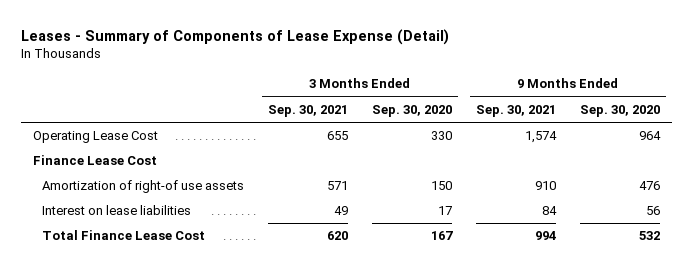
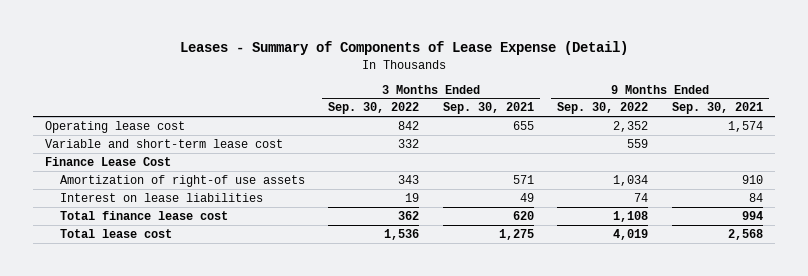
[371,104,452,117] Sep. 30, 2020 -> none
[579,104,660,117] Sep. 30, 2020 -> none
none -> [328,102,420,115] Sep. 30, 2022
none -> [557,102,649,115] Sep. 30, 2022
[33,131,159,144] Operating Lease Cost -> [45,120,186,133] Operating lease cost
none -> [45,138,284,148] Variable and short-term lease cost
[42,230,206,241] Total Finance Lease Cost -> [59,210,228,220] Total finance lease cost
none -> [59,228,172,238] Total lease cost

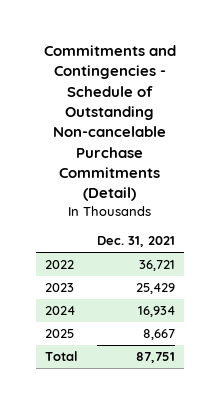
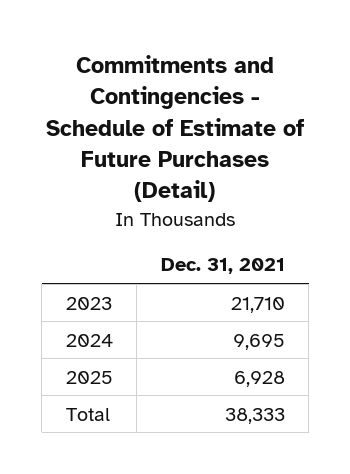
[44,45,177,202] Commitments and Contingencies - Schedule of Outstanding Non-cancelable Purchase Commitments (Detail) -> [46,55,305,203] Commitments and Contingencies - Schedule of Estimate of Future Purchases (Detail)
[45,260,75,270] 2022 -> none
[136,283,176,295] 25,429 -> [230,296,285,313] 21,710
[138,306,176,318] 16,934 -> [232,333,285,350] 9,695
[143,329,176,341] 8,667 -> [233,370,285,387] 6,928
[136,352,176,364] 87,751 -> [224,407,285,424] 38,333

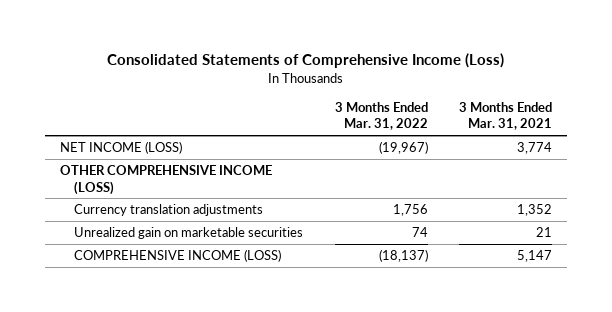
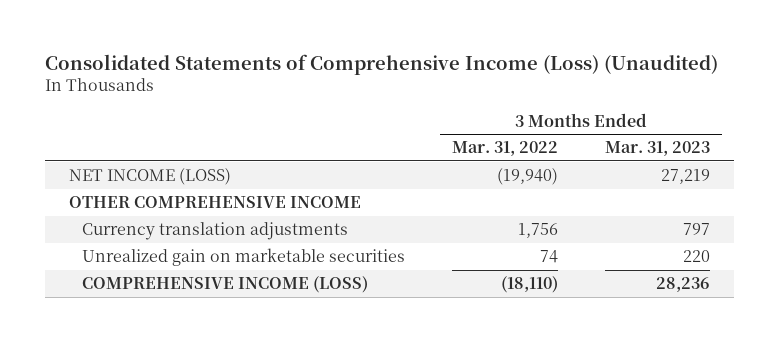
[107,53,505,69] Consolidated Statements of Comprehensive Income (Loss) -> [44,53,718,75] Consolidated Statements of Comprehensive Income (Loss) (Unaudited)
[458,101,552,131] 3 Months Ended Mar. 31, 2021 -> none
none -> [605,141,711,157] Mar. 31, 2023
[378,141,428,155] (19,967) -> [497,168,559,186] (19,940)
[60,165,273,195] OTHER COMPREHENSIVE INCOME (LOSS) -> [68,196,361,209] OTHER COMPREHENSIVE INCOME
[378,249,428,263] (18,137) -> [501,276,559,294] (18,110)

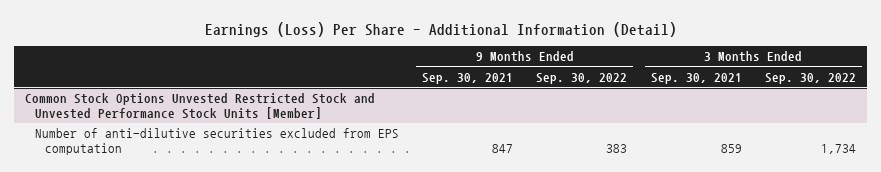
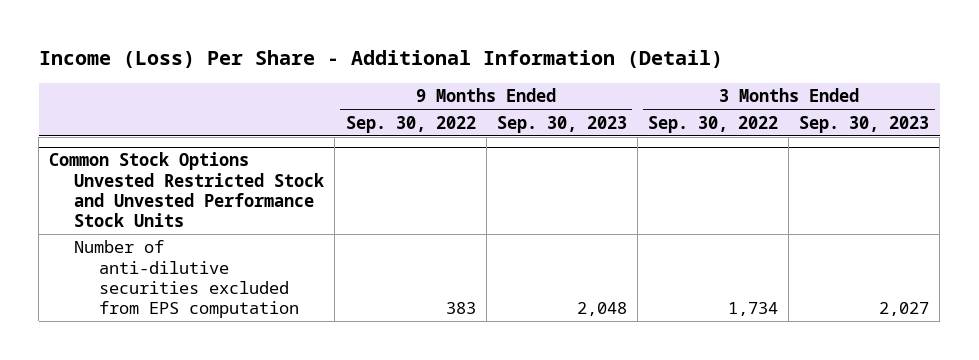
[204,21,677,37] Earnings (Loss) Per Share - Additional Information (Detail) -> [38,50,723,69] Income (Loss) Per Share - Additional Information (Detail)
[422,72,514,84] Sep. 30, 2021 -> none
[650,72,742,84] Sep. 30, 2021 -> none
none -> [496,115,627,133] Sep. 30, 2023
none -> [799,115,930,133] Sep. 30, 2023
[25,93,376,120] Common Stock Options Unvested Restricted Stock and Unvested Performance Stock Units [Member] -> [49,152,325,227] Common Stock Options Unvested Restricted Stock and Unvested Performance Stock Units

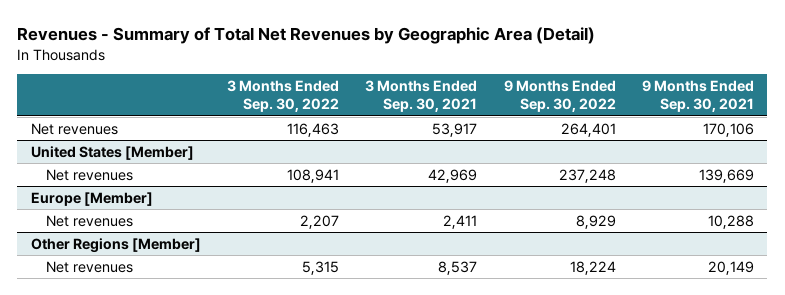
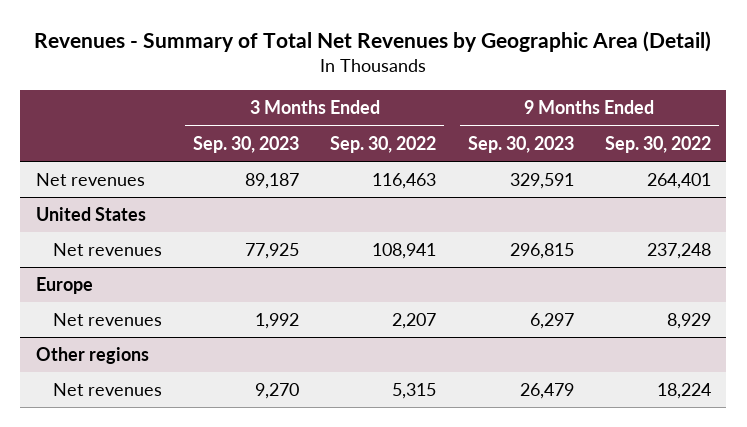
[365,80,478,113] 3 Months Ended Sep. 30, 2021 -> none
[642,80,755,113] 9 Months Ended Sep. 30, 2021 -> none
none -> [193,135,300,153] Sep. 30, 2023
none -> [467,135,574,153] Sep. 30, 2023
[30,145,194,160] United States [Member] -> [35,207,146,222] United States
[30,191,153,206] Europe [Member] -> [35,277,93,295] Europe
[30,237,201,253] Other Regions [Member] -> [35,347,149,365] Other regions

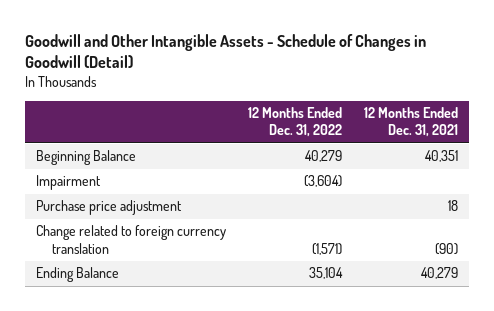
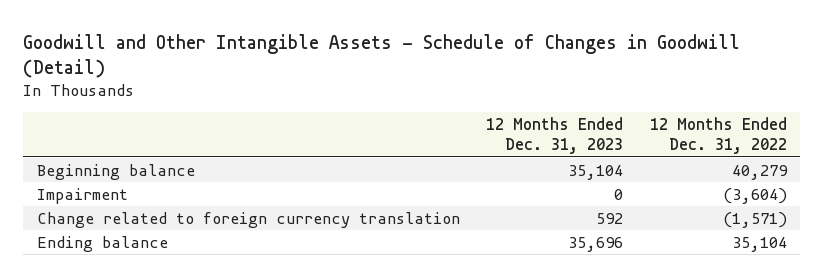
[363,107,458,138] 12 Months Ended Dec. 31, 2021 -> none
none -> [486,116,624,155] 12 Months Ended Dec. 31, 2023
[36,150,137,166] Beginning Balance -> [36,163,195,180] Beginning balance
[36,200,183,216] Purchase price adjustment -> none
[36,267,120,283] Ending Balance -> [36,235,168,252] Ending balance

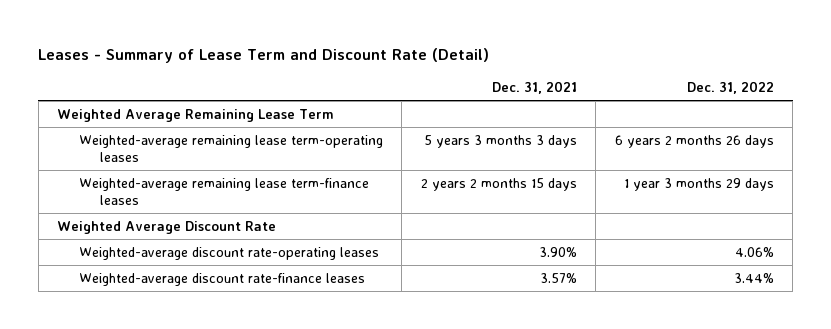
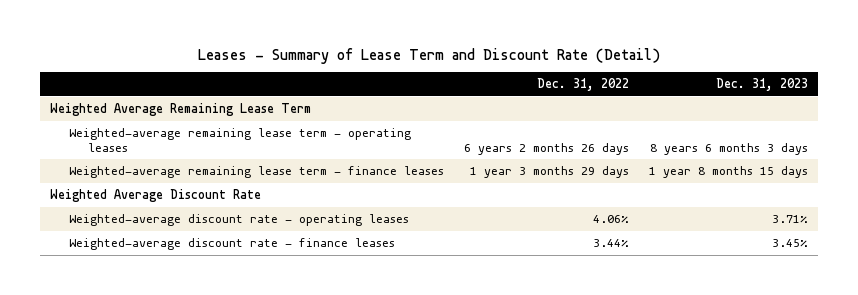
[491,80,577,94] Dec. 31, 2021 -> none
none -> [716,78,809,92] Dec. 31, 2023
[78,134,383,162] Weighted-average remaining lease term-operating leases -> [69,128,412,152] Weighted-average remaining lease term - operating leases
[78,177,369,205] Weighted-average remaining lease term-finance leases -> [69,166,445,179] Weighted-average remaining lease term - finance leases
[78,246,379,260] Weighted-average discount rate-operating leases -> [69,214,410,227] Weighted-average discount rate - operating leases
[78,272,365,286] Weighted-average discount rate-finance leases -> [69,238,396,251] Weighted-average discount rate - finance leases

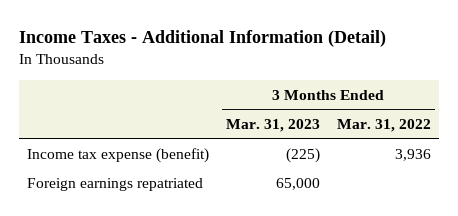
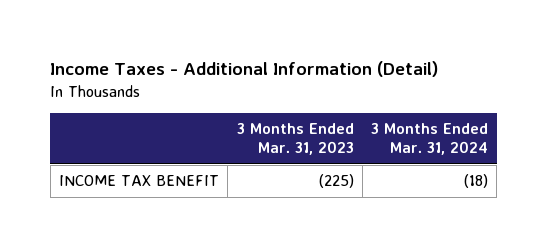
[336,118,431,132] Mar. 31, 2022 -> none
none -> [371,123,489,156] 3 Months Ended Mar. 31, 2024
[27,177,204,191] Foreign earnings repatriated -> none
[27,147,210,163] Income tax expense (benefit) -> [59,175,220,187] INCOME TAX BENEFIT

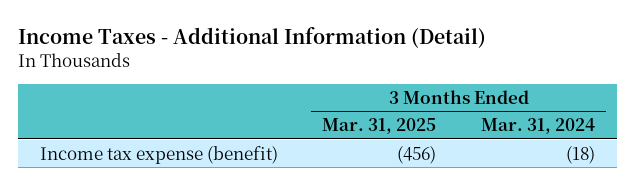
[236,123,354,156] 3 Months Ended Mar. 31, 2023 -> none
none -> [322,118,437,135] Mar. 31, 2025
[59,175,220,187] INCOME TAX BENEFIT -> [40,145,279,164] Income tax expense (benefit)

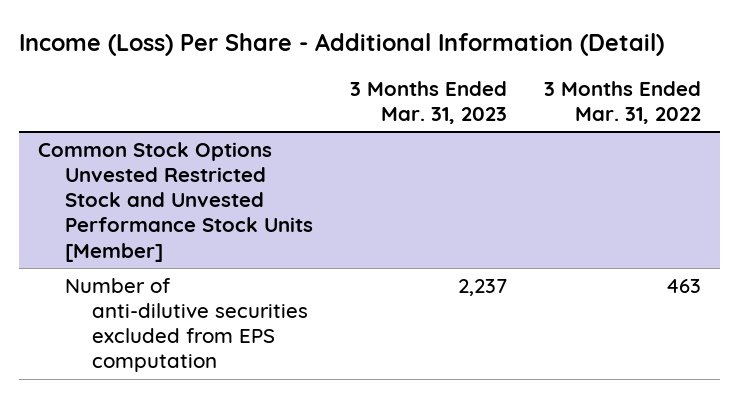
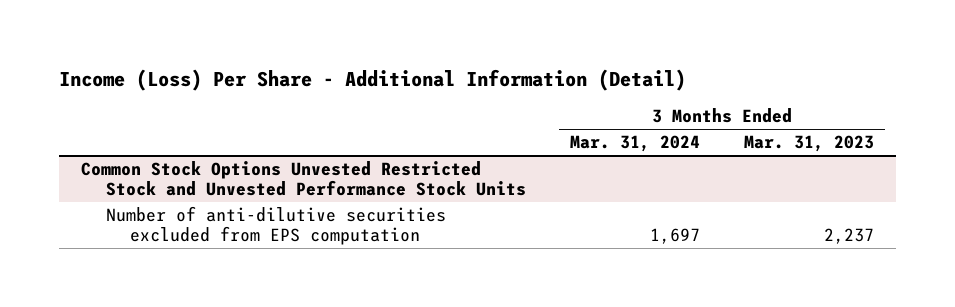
[544,80,702,125] 3 Months Ended Mar. 31, 2022 -> none
none -> [570,135,701,153] Mar. 31, 2024
[38,141,313,262] Common Stock Options Unvested Restricted Stock and Unvested Performance Stock Units [Member] -> [81,161,526,197] Common Stock Options Unvested Restricted Stock and Unvested Performance Stock Units

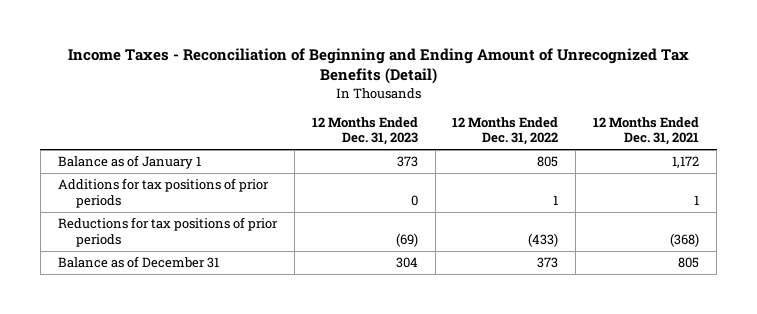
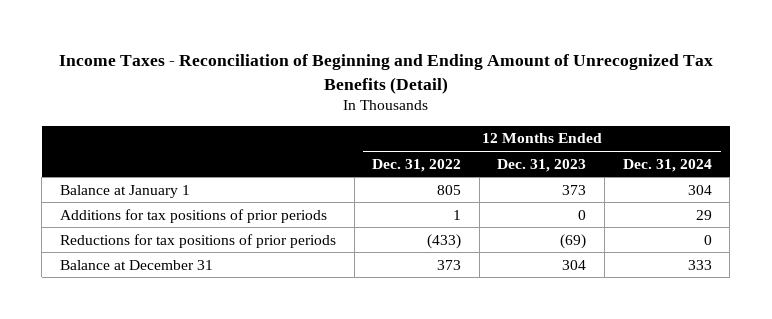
[593,116,700,146] 12 Months Ended Dec. 31, 2021 -> none
none -> [622,158,712,172] Dec. 31, 2024
[57,155,201,170] Balance as of January 1 -> [59,184,190,198] Balance at January 1
[57,256,219,269] Balance as of December 31 -> [59,259,213,270] Balance at December 31

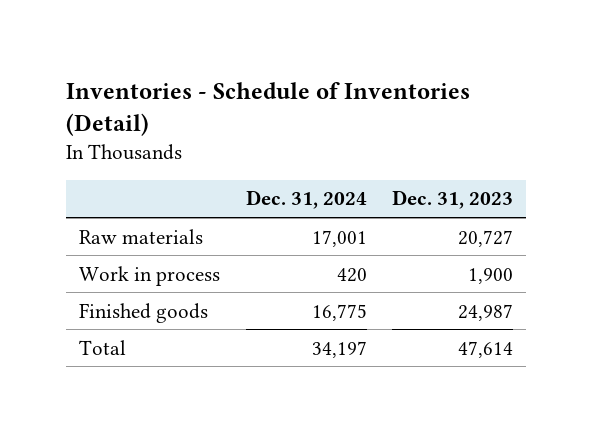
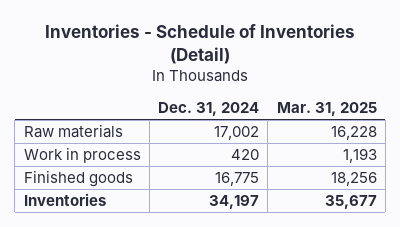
[392,190,514,210] Dec. 31, 2023 -> none
none -> [276,101,377,116] Mar. 31, 2025
[311,229,367,247] 17,001 -> [214,125,260,140] 17,002
[79,339,127,355] Total -> [23,192,106,206] Inventories

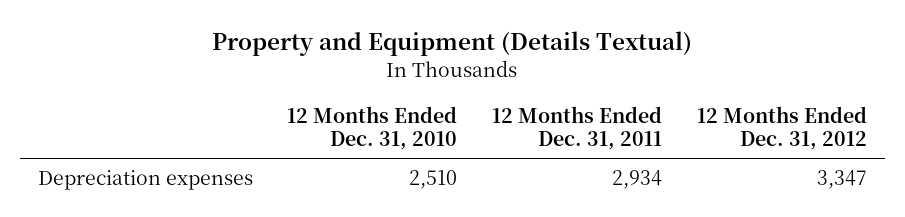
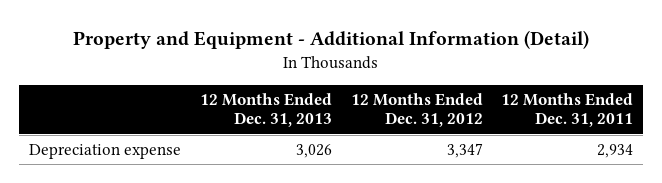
[212,31,693,57] Property and Equipment (Details Textual) -> [73,30,590,50] Property and Equipment - Additional Information (Detail)
[287,105,458,151] 12 Months Ended Dec. 31, 2010 -> none
none -> [199,93,332,128] 12 Months Ended Dec. 31, 2013
[37,170,253,191] Depreciation expenses -> [28,144,181,160] Depreciation expense

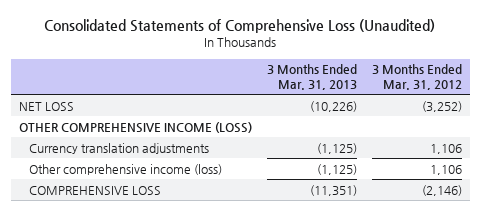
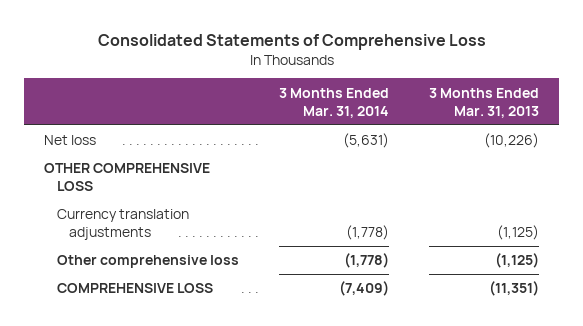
[44,19,436,34] Consolidated Statements of Comprehensive Loss (Unaudited) -> [97,33,486,50] Consolidated Statements of Comprehensive Loss
[372,64,463,90] 3 Months Ended Mar. 31, 2012 -> none
none -> [278,87,389,118] 3 Months Ended Mar. 31, 2014
[18,101,74,111] NET LOSS -> [44,135,97,146] Net loss
[18,121,252,133] OTHER COMPREHENSIVE INCOME (LOSS) -> [44,163,211,192] OTHER COMPREHENSIVE LOSS
[29,163,223,175] Other comprehensive income (loss) -> [56,255,239,269] Other comprehensive loss

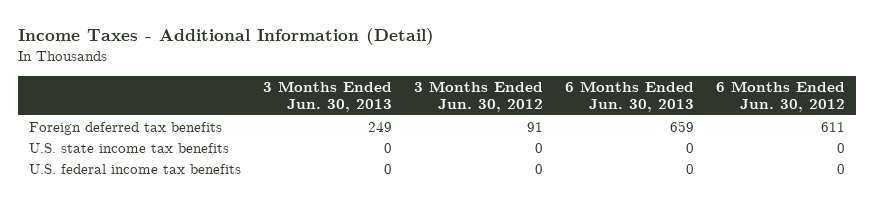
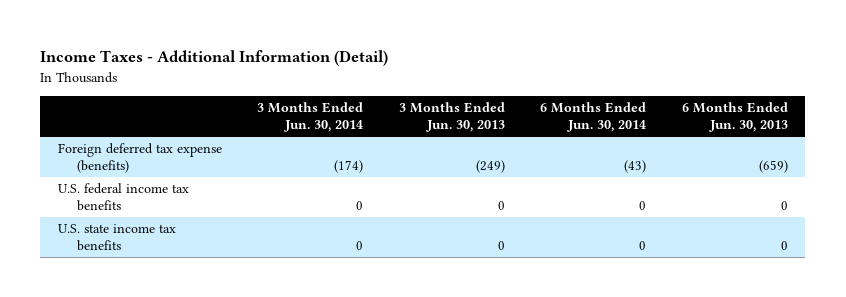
[414,80,544,113] 3 Months Ended Jun. 30, 2012 -> none
[716,80,846,113] 6 Months Ended Jun. 30, 2012 -> none
none -> [257,102,364,132] 3 Months Ended Jun. 30, 2014
none -> [540,102,647,132] 6 Months Ended Jun. 30, 2014
[29,121,223,135] Foreign deferred tax benefits -> [58,143,223,174] Foreign deferred tax expense (benefits)
[368,121,393,132] 249 -> [475,160,505,174] (249)
[670,120,695,132] 659 -> [758,160,788,174] (659)
[29,142,230,153] U.S. state income tax benefits -> [58,224,177,252] U.S. state income tax benefits

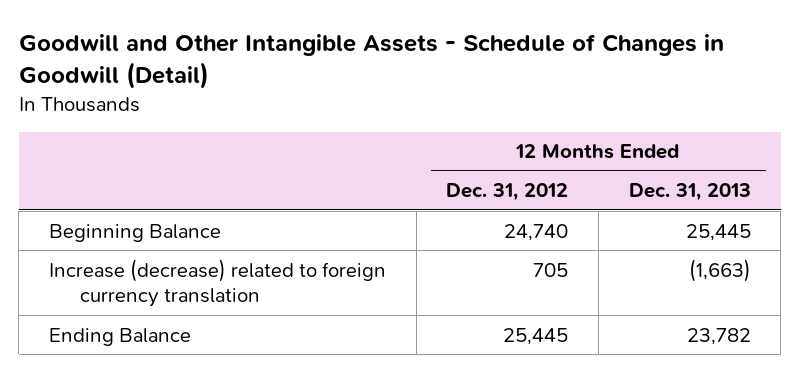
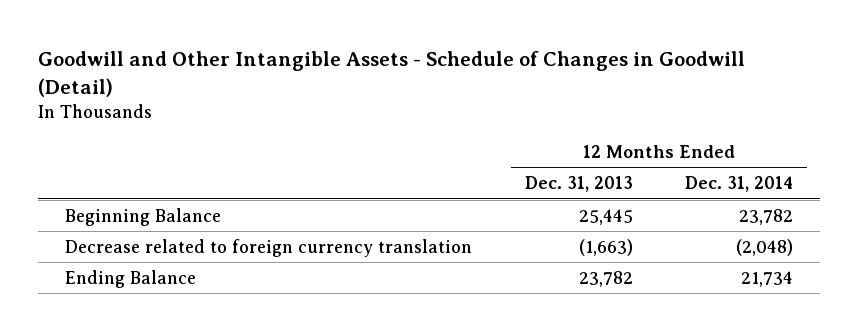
[446,183,569,202] Dec. 31, 2012 -> none
none -> [685,176,794,193] Dec. 31, 2014
[49,258,387,308] Increase (decrease) related to foreign currency translation -> [64,238,472,257] Decrease related to foreign currency translation

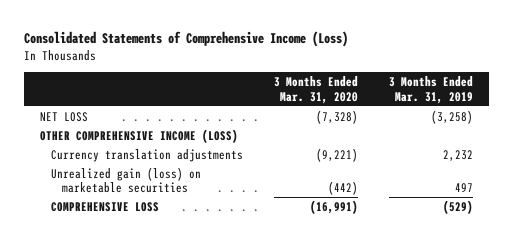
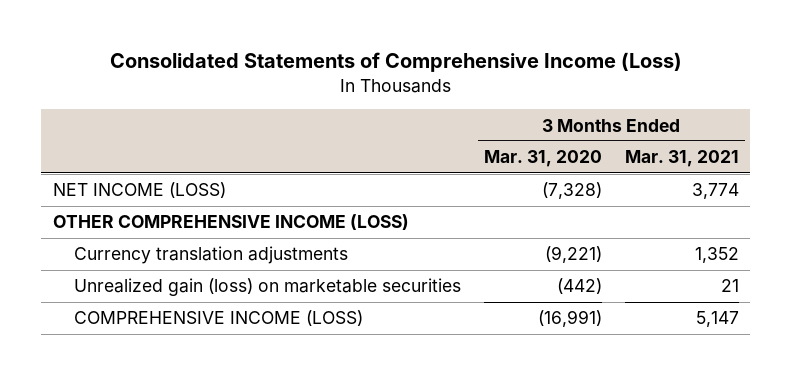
[389,75,474,104] 3 Months Ended Mar. 31, 2019 -> none
none -> [624,150,739,168] Mar. 31, 2021
[39,111,88,122] NET LOSS -> [52,182,226,199] NET INCOME (LOSS)
[51,201,160,212] COMPREHENSIVE LOSS -> [73,310,363,327] COMPREHENSIVE INCOME (LOSS)

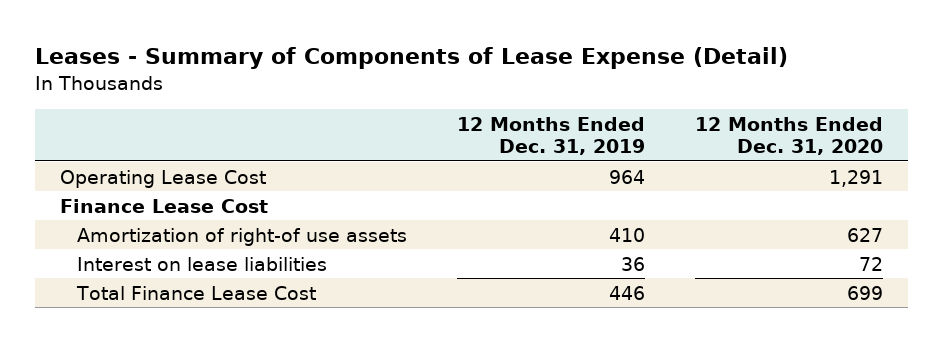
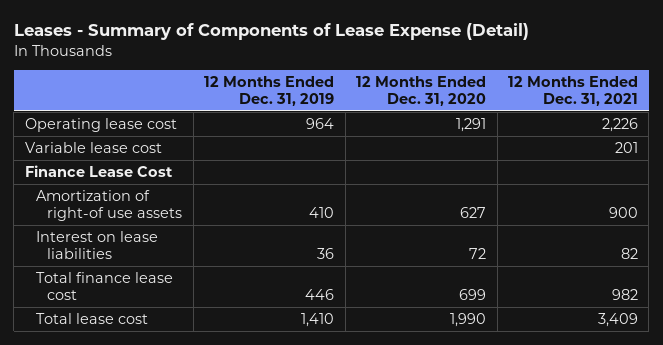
none -> [507,76,638,107] 12 Months Ended Dec. 31, 2021
[59,169,266,188] Operating Lease Cost -> [24,117,177,132] Operating lease cost
none -> [24,141,162,153] Variable lease cost
[75,285,316,300] Total Finance Lease Cost -> [36,271,174,300] Total finance lease cost
none -> [36,312,149,324] Total lease cost

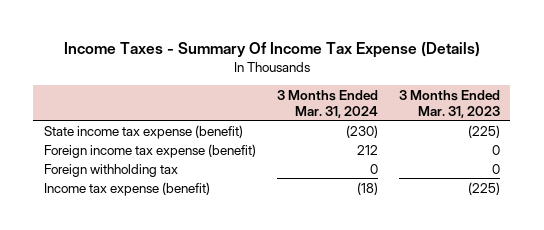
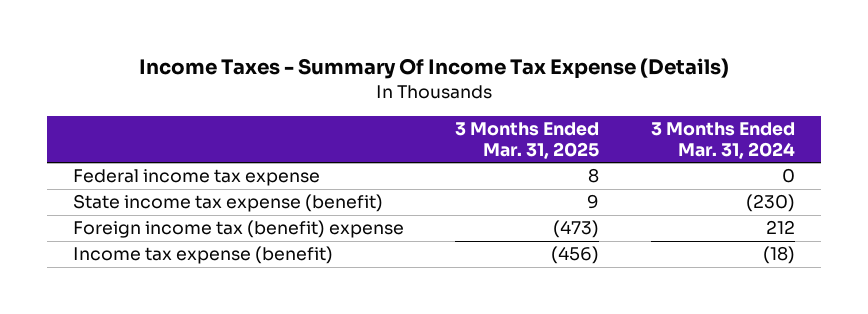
[398,89,500,118] 3 Months Ended Mar. 31, 2023 -> none
none -> [455,121,600,159] 3 Months Ended Mar. 31, 2025
none -> [72,169,320,187] Federal income tax expense
[43,163,178,177] Foreign withholding tax -> none
[43,143,256,158] Foreign income tax expense (benefit) -> [72,220,404,239] Foreign income tax (benefit) expense

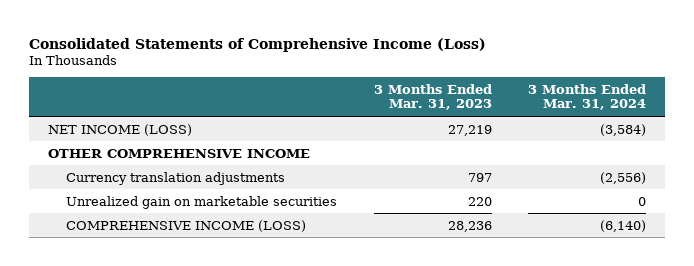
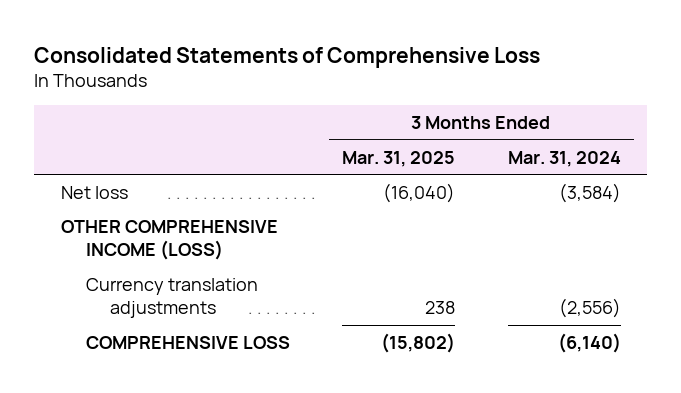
[29,37,487,52] Consolidated Statements of Comprehensive Income (Loss) -> [34,46,541,68] Consolidated Statements of Comprehensive Loss
[373,84,492,111] 3 Months Ended Mar. 31, 2023 -> none
none -> [342,150,456,167] Mar. 31, 2025
[47,123,192,136] NET INCOME (LOSS) -> [60,185,128,199] Net loss
[47,148,310,158] OTHER COMPREHENSIVE INCOME -> [60,219,278,261] OTHER COMPREHENSIVE INCOME (LOSS)
[65,195,337,209] Unrealized gain on marketable securities -> none
[65,219,306,232] COMPREHENSIVE INCOME (LOSS) -> [85,335,290,349] COMPREHENSIVE LOSS

